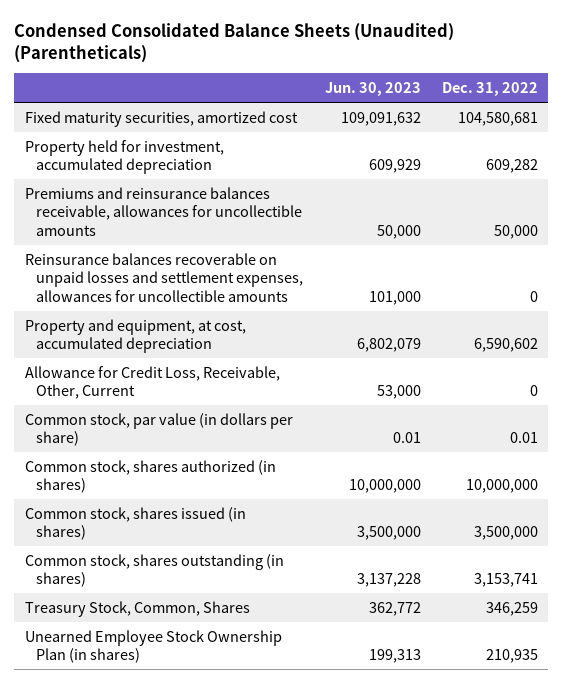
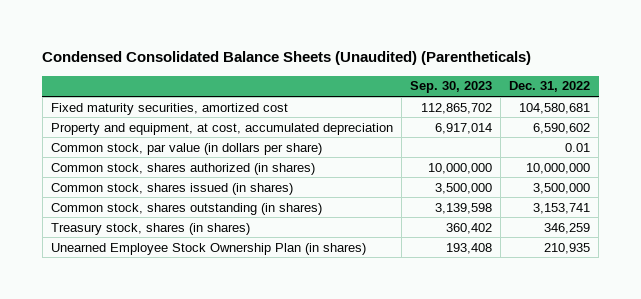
[324,82,421,97] Jun. 30, 2023 -> none
none -> [409,81,492,94] Sep. 30, 2023
[24,139,224,175] Property held for investment, accumulated depreciation -> none
[24,186,303,236] Premiums and reinsurance balances receivable, allowances for uncollectible amounts -> none
[24,252,304,302] Reinsurance balances recoverable on unpaid losses and settlement expenses, allowances for uncollectible amounts -> none
[24,365,280,400] Allowance for Credit Loss, Receivable, Other, Current -> none
[24,600,250,617] Treasury Stock, Common, Shares -> [50,222,250,235] Treasury stock, shares (in shares)

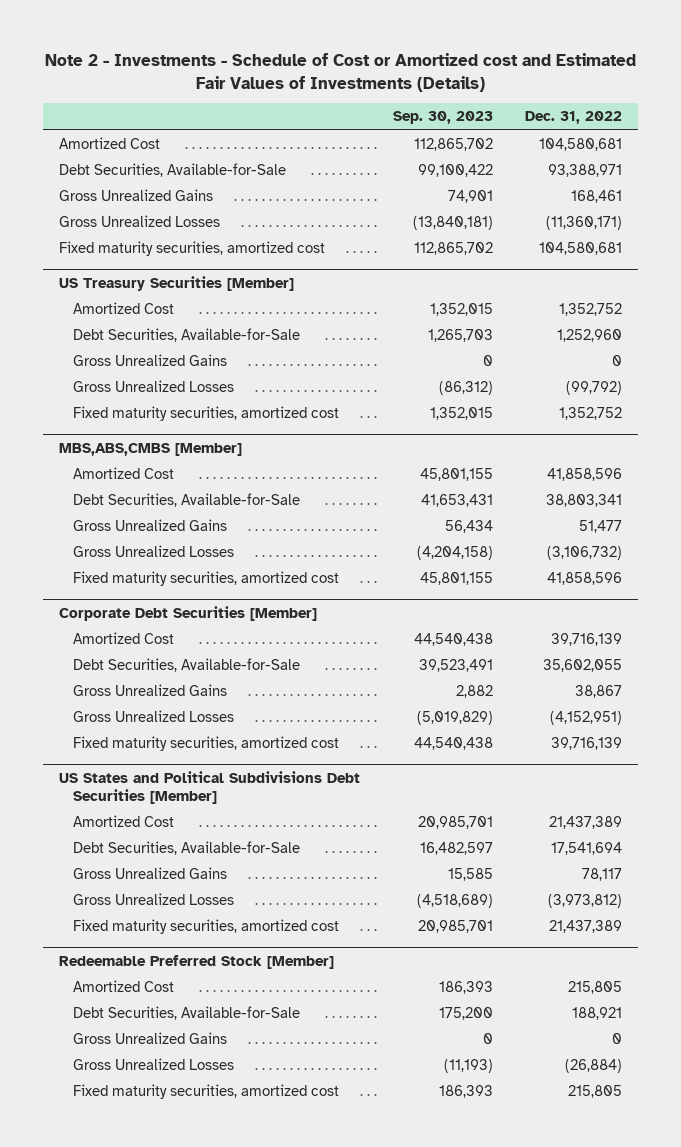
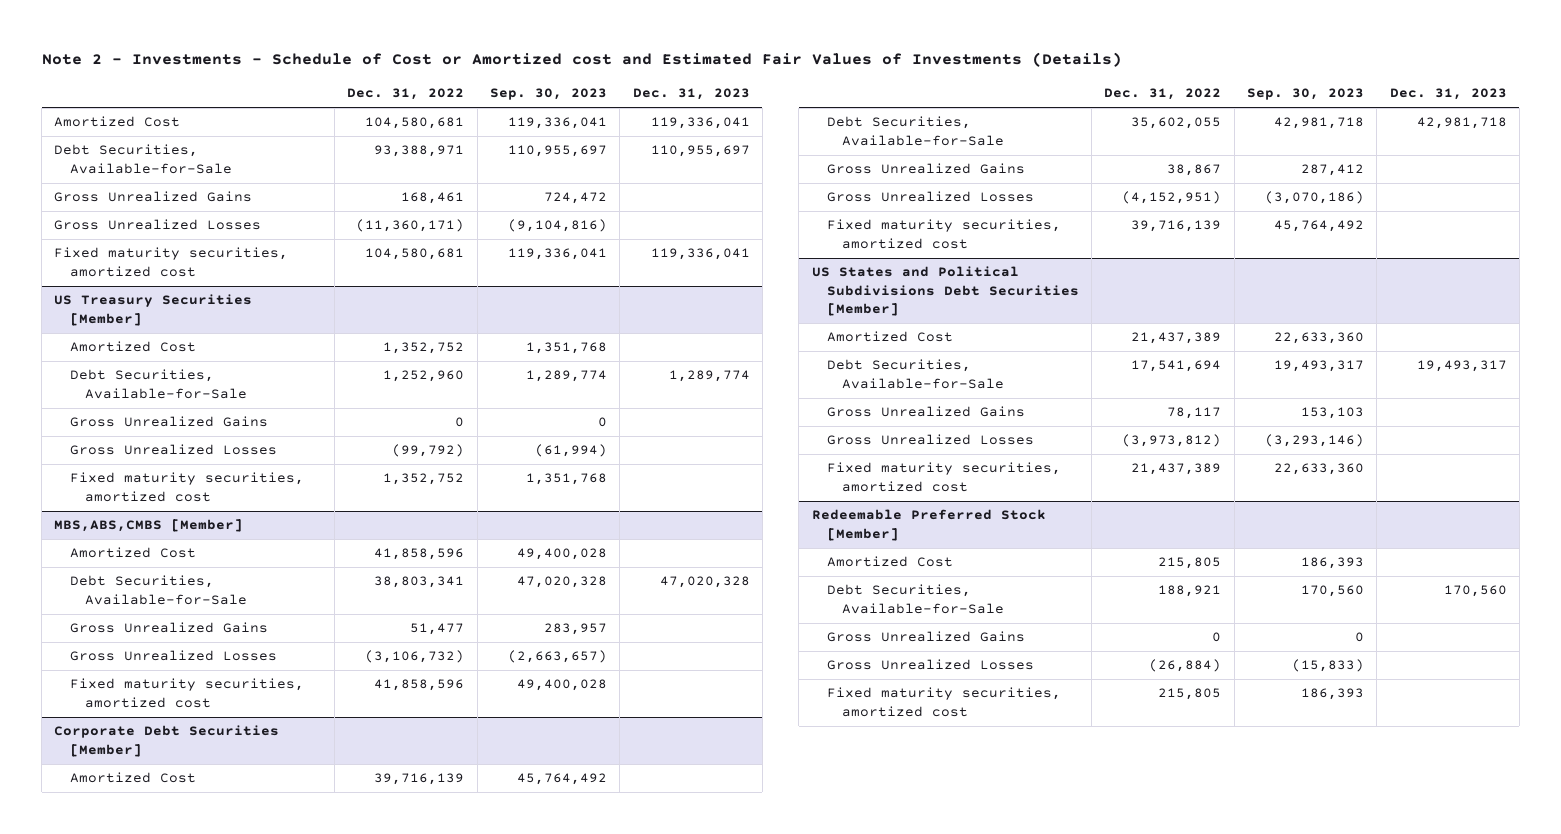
none -> [632,88,750,101] Dec. 31, 2023
[413,138,493,152] 112,865,702 -> [507,117,607,130] 119,336,041
[417,164,493,178] 99,100,422 -> [507,145,607,158] 110,955,697
[447,190,493,204] 74,901 -> [543,192,607,205] 724,472
[412,216,493,231] (13,840,181) -> [507,219,607,233] (9,104,816)
[413,242,493,256] 112,865,702 -> [507,248,607,261] 119,336,041
[429,303,493,317] 1,352,015 -> [525,342,607,355] 1,351,768
[427,329,493,343] 1,265,703 -> [525,370,607,383] 1,289,774
[438,381,493,396] (86,312) -> [534,444,607,458] (61,994)
[429,407,493,421] 1,352,015 -> [525,473,607,486] 1,351,768
[419,468,493,482] 45,801,155 -> [516,548,607,561] 49,400,028
[420,494,493,508] 41,653,431 -> [516,576,607,589] 47,020,328
[444,520,493,534] 56,434 -> [543,623,607,636] 283,957
[416,546,493,561] (4,204,158) -> [507,650,607,664] (2,663,657)
[419,572,493,586] 45,801,155 -> [516,679,607,692] 49,400,028
[413,633,493,647] 44,540,438 -> [516,773,607,786] 45,764,492
[418,659,493,673] 39,523,491 -> [1273,117,1364,130] 42,981,718
[455,685,493,699] 2,882 -> [1300,164,1364,177] 287,412
[416,711,493,726] (5,019,829) -> [1264,191,1364,205] (3,070,186)
[413,737,493,751] 44,540,438 -> [1273,220,1364,233] 45,764,492
[417,816,493,830] 20,985,701 -> [1273,332,1364,345] 22,633,360
[419,842,493,856] 16,482,597 -> [1273,360,1364,373] 19,493,317
[447,868,493,882] 15,585 -> [1300,407,1364,420] 153,103
[416,894,493,909] (4,518,689) -> [1264,434,1364,448] (3,293,146)
[417,920,493,934] 20,985,701 -> [1273,463,1364,476] 22,633,360
[438,1007,493,1021] 175,200 -> [1300,585,1364,598] 170,560
[443,1059,493,1074] (11,193) -> [1291,659,1364,673] (15,833)

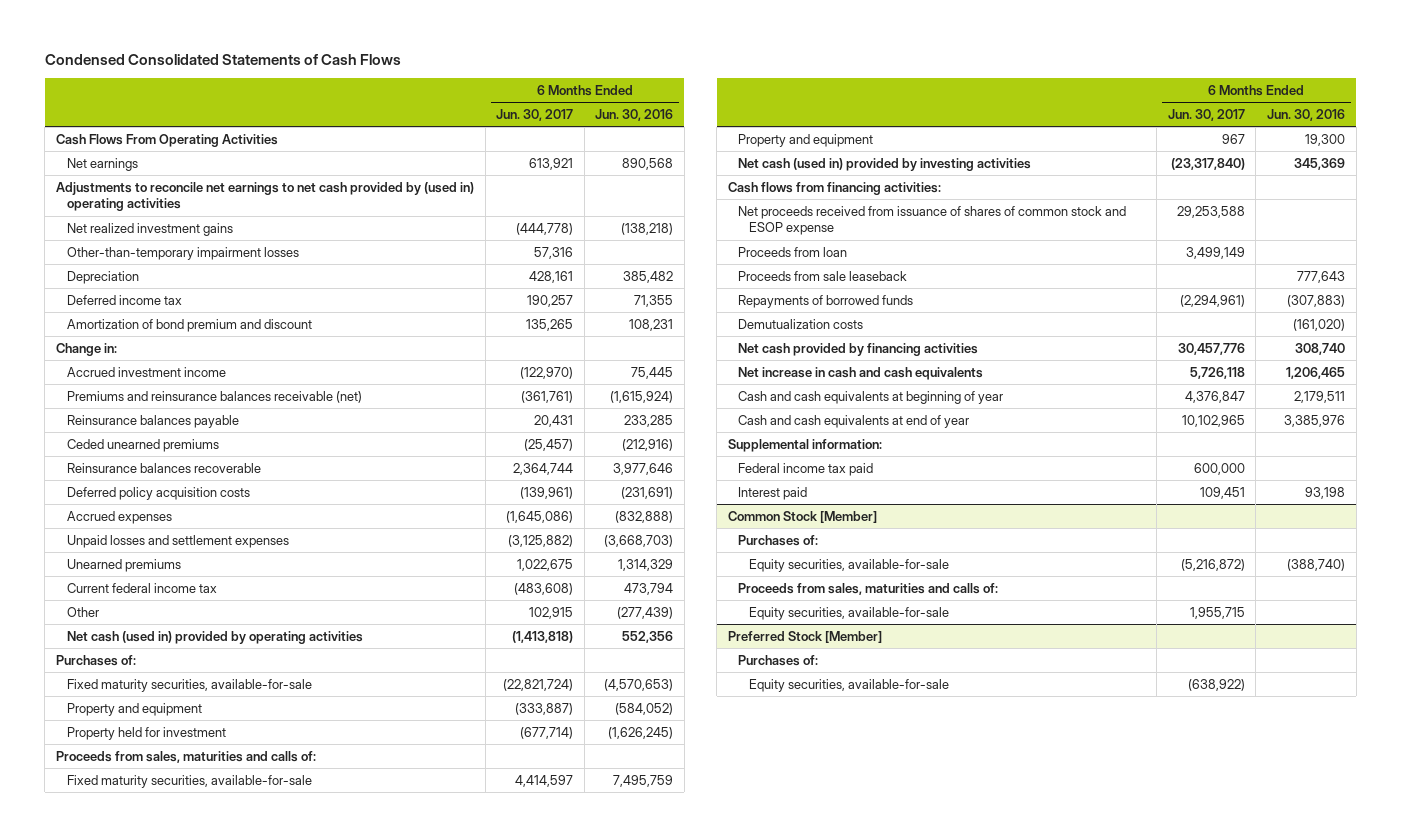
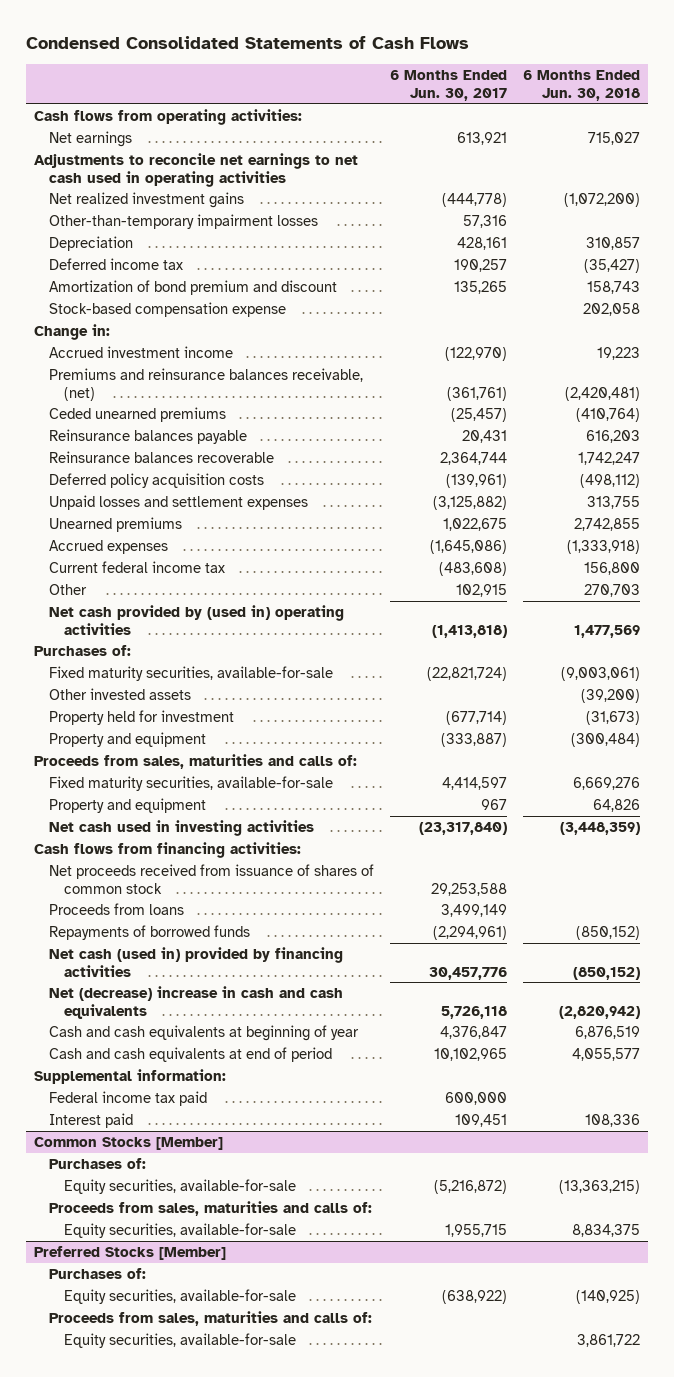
[595,108,674,121] Jun. 30, 2016 -> none
none -> [523,70,641,102] 6 Months Ended Jun. 30, 2018
[56,133,279,147] Cash Flows From Operating Activities -> [33,109,302,126] Cash flows from operating activities:
[56,181,475,212] Adjustments to reconcile net earnings to net cash provided by (used in) operating activities -> [33,153,358,187] Adjustments to reconcile net earnings to net cash used in operating activities
none -> [49,302,287,318] Stock-based compensation expense
[66,390,362,403] Premiums and reinsurance balances receivable (net) -> [49,368,364,401] Premiums and reinsurance balances receivable, (net)
[66,414,239,428] Reinsurance balances payable -> [49,429,248,445] Reinsurance balances payable
[66,510,172,524] Accrued expenses -> [49,540,169,555] Accrued expenses
[66,630,363,644] Net cash (used in) provided by operating activities -> [49,605,345,635] Net cash provided by (used in) operating activities
none -> [49,688,192,701] Other invested assets
[66,702,202,716] Property and equipment -> [49,732,207,748] Property and equipment
[738,157,1032,171] Net cash (used in) provided by investing activities -> [49,820,315,837] Net cash used in investing activities
[738,270,908,281] Proceeds from sale leaseback -> none
[738,205,1127,236] Net proceeds received from issuance of shares of common stock and ESOP expense -> [49,864,375,894] Net proceeds received from issuance of shares of common stock
[738,246,848,257] Proceeds from loan -> [49,903,185,916] Proceeds from loans
[738,318,864,329] Demutualization costs -> none
[738,342,979,356] Net cash provided by financing activities -> [49,947,344,977] Net cash (used in) provided by financing activities
[738,366,984,380] Net increase in cash and cash equivalents -> [49,986,344,1019] Net (decrease) increase in cash and cash equivalents
[738,414,970,428] Cash and cash equivalents at end of year -> [49,1047,333,1063] Cash and cash equivalents at end of period
[727,510,877,523] Common Stock [Member] -> [33,1137,223,1151] Common Stocks [Member]
[727,630,882,643] Preferred Stock [Member] -> [33,1246,226,1261] Preferred Stocks [Member]
none -> [49,1311,373,1327] Proceeds from sales, maturities and calls of:
none -> [64,1333,297,1349] Equity securities, available-for-sale

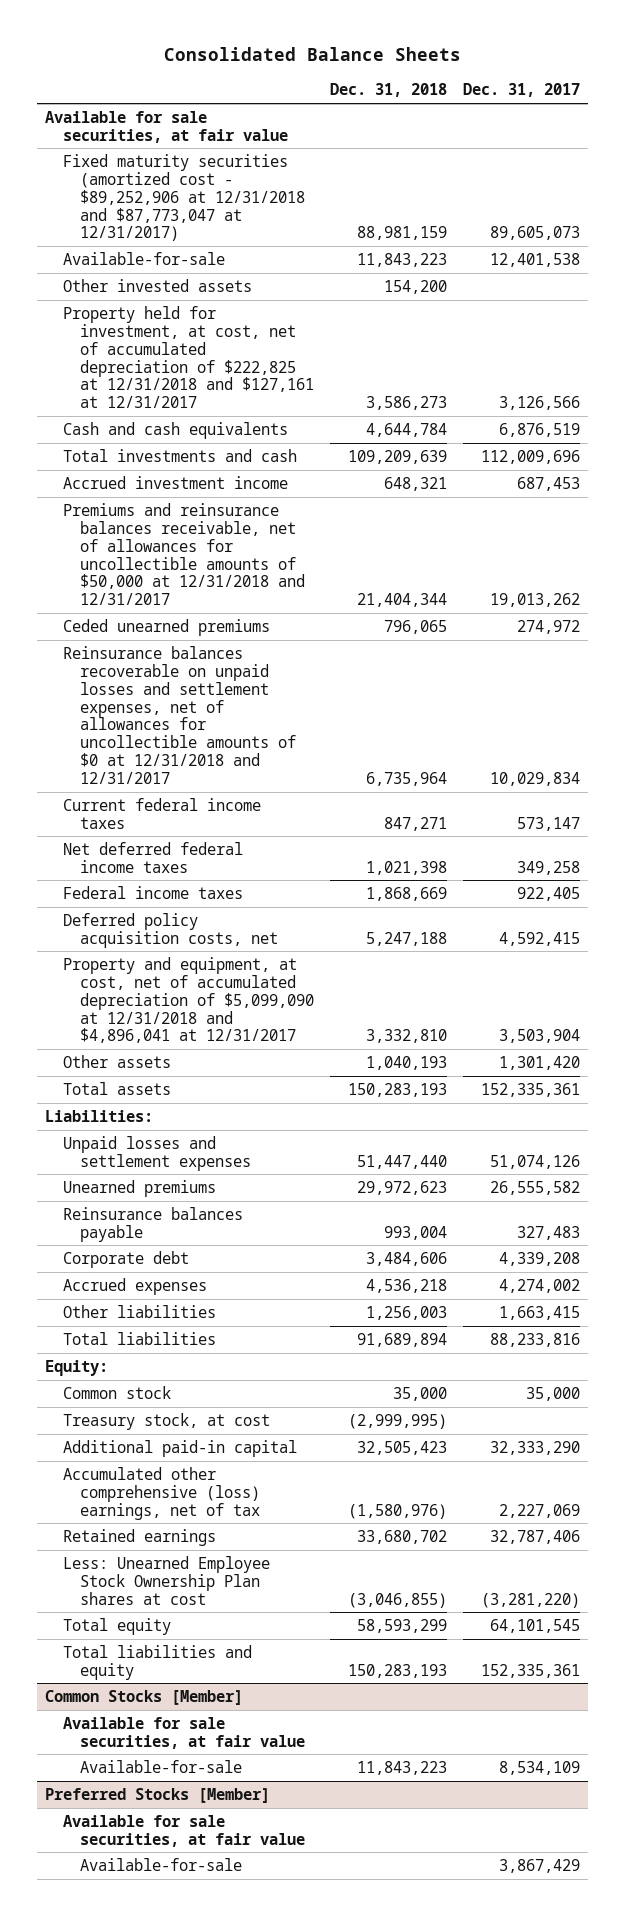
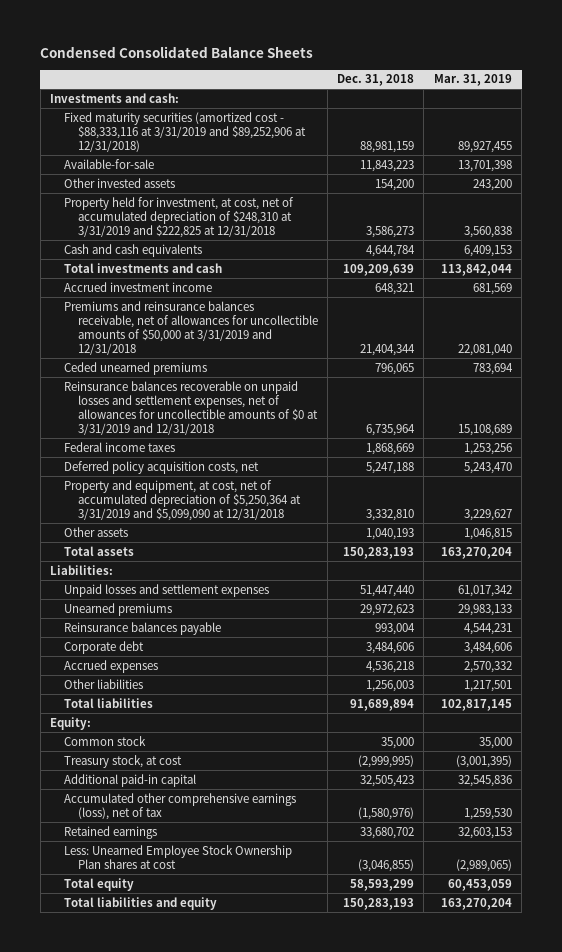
[163,47,461,62] Consolidated Balance Sheets -> [40,46,314,59] Condensed Consolidated Balance Sheets
[462,83,580,98] Dec. 31, 2017 -> none
none -> [433,74,512,87] Mar. 31, 2019
[45,110,288,143] Available for sale securities, at fair value -> none
none -> [49,92,179,103] Investments and cash:
[62,153,306,242] Fixed maturity securities (amortized cost - $89,252,906 at 12/31/2018 and $87,773,047 at 12/31/2017) -> [63,111,306,152] Fixed maturity securities (amortized cost - $88,333,116 at 3/31/2019 and $89,252,906 at 12/31/2018)
[62,305,315,409] Property held for investment, at cost, net of accumulated depreciation of $222,825 at 12/31/2018 and $127,161 at 12/31/2017 -> [63,196,294,238] Property held for investment, at cost, net of accumulated depreciation of $248,310 at 3/31/2019 and $222,825 at 12/31/2018
[62,502,306,606] Premiums and reinsurance balances receivable, net of allowances for uncollectible amounts of $50,000 at 12/31/2018 and 12/31/2017 -> [63,300,318,356] Premiums and reinsurance balances receivable, net of allowances for uncollectible amounts of $50,000 at 3/31/2019 and 12/31/2018
[62,797,261,829] Current federal income taxes -> none
[62,841,243,873] Net deferred federal income taxes -> none
[62,645,297,785] Reinsurance balances recoverable on unpaid losses and settlement expenses, net of allowances for uncollectible amounts of $0 at 12/31/2018 and 12/31/2017 -> [63,380,318,436] Reinsurance balances recoverable on unpaid losses and settlement expenses, net of allowances for uncollectible amounts of $0 at 3/31/2019 and 12/31/2018
[62,956,315,1044] Property and equipment, at cost, net of accumulated depreciation of $5,099,090 at 12/31/2018 and $4,896,041 at 12/31/2017 -> [63,479,301,521] Property and equipment, at cost, net of accumulated depreciation of $5,250,364 at 3/31/2019 and $5,099,090 at 12/31/2018
[62,1466,261,1520] Accumulated other comprehensive (loss) earnings, net of tax -> [63,792,296,820] Accumulated other comprehensive earnings (loss), net of tax
[45,1689,244,1705] Common Stocks [Member] -> none
[62,1716,306,1749] Available for sale securities, at fair value -> none
[80,1759,243,1773] Available-for-sale -> none
[45,1787,271,1803] Preferred Stocks [Member] -> none
[62,1814,306,1847] Available for sale securities, at fair value -> none
[80,1857,243,1871] Available-for-sale -> none

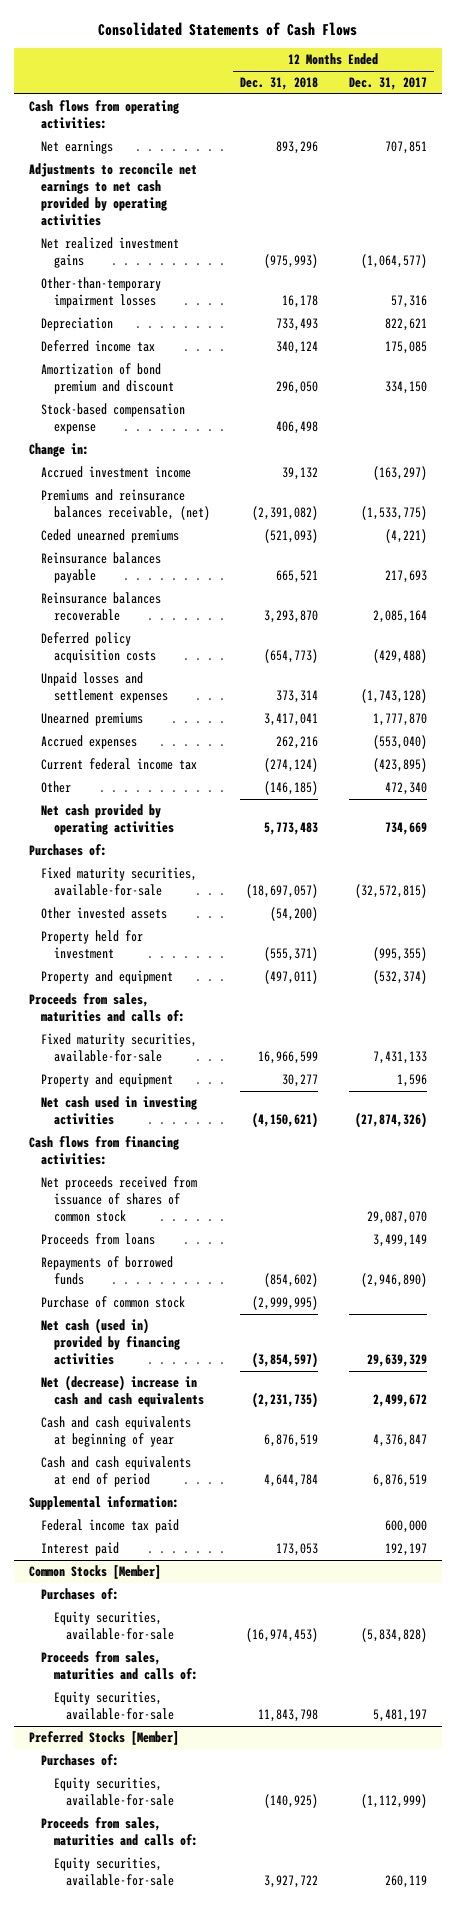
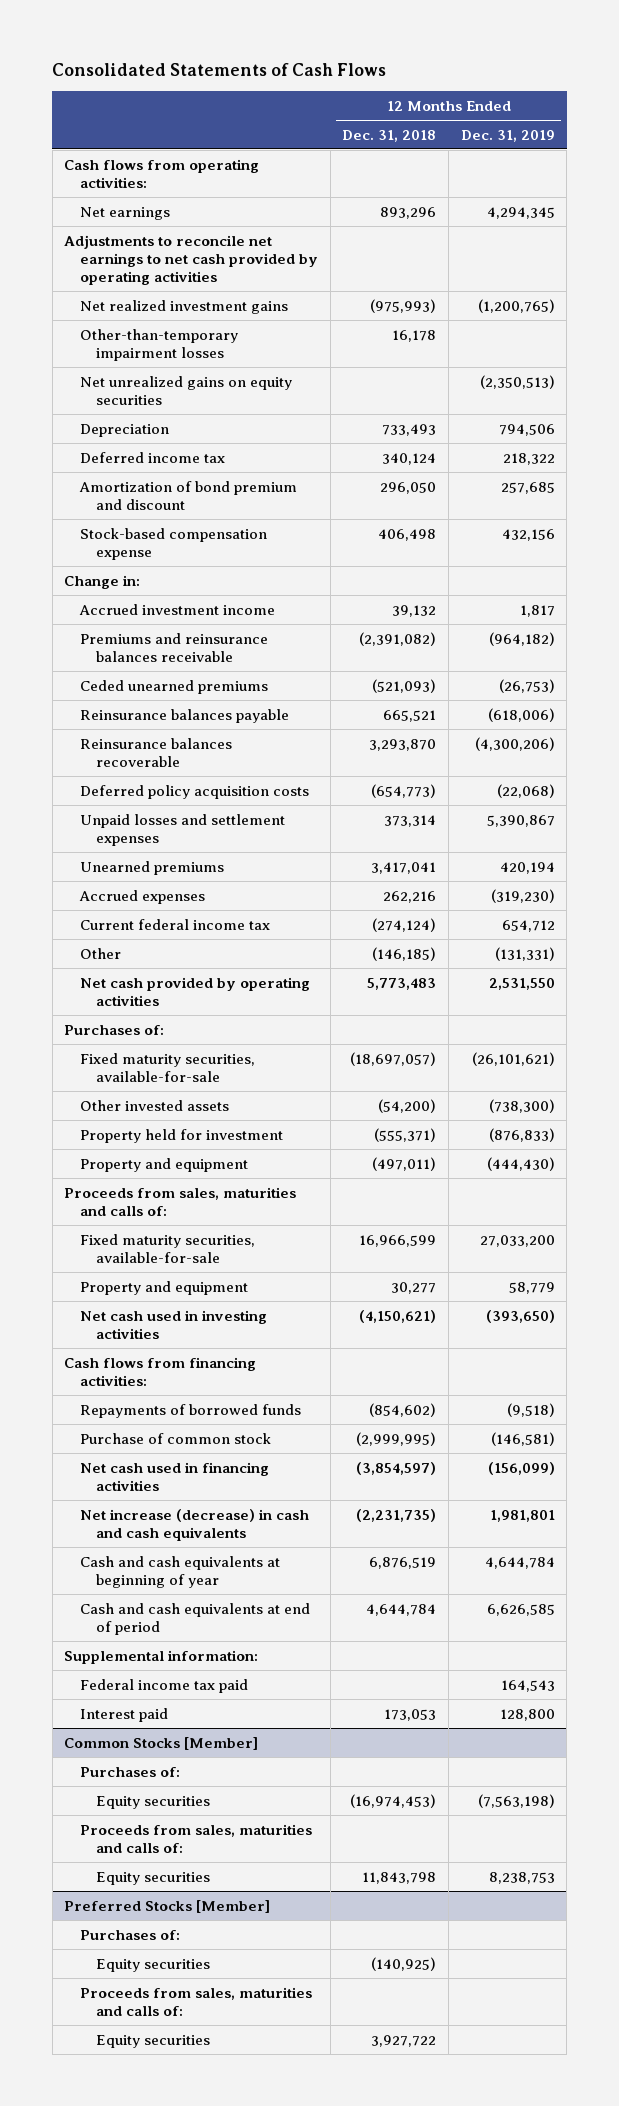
[348,77,427,91] Dec. 31, 2017 -> none
none -> [460,129,555,142] Dec. 31, 2019
none -> [80,375,293,405] Net unrealized gains on equity securities
[41,489,210,521] Premiums and reinsurance balances receivable, (net) -> [80,632,269,662] Premiums and reinsurance balances receivable
[41,1176,198,1223] Net proceeds received from issuance of shares of common stock -> none
[41,1233,156,1246] Proceeds from loans -> none
[41,1318,180,1366] Net cash (used in) provided by financing activities -> [80,1461,270,1491] Net cash used in financing activities
[41,1375,204,1408] Net (decrease) increase in cash and cash equivalents -> [80,1508,310,1541] Net increase (decrease) in cash and cash equivalents
[53,1611,174,1641] Equity securities, available-for-sale -> [95,1795,210,1809] Equity securities
[53,1691,174,1721] Equity securities, available-for-sale -> [95,1871,210,1885] Equity securities
[53,1777,174,1807] Equity securities, available-for-sale -> [95,1958,210,1972] Equity securities
[53,1857,174,1887] Equity securities, available-for-sale -> [95,2034,210,2048] Equity securities

